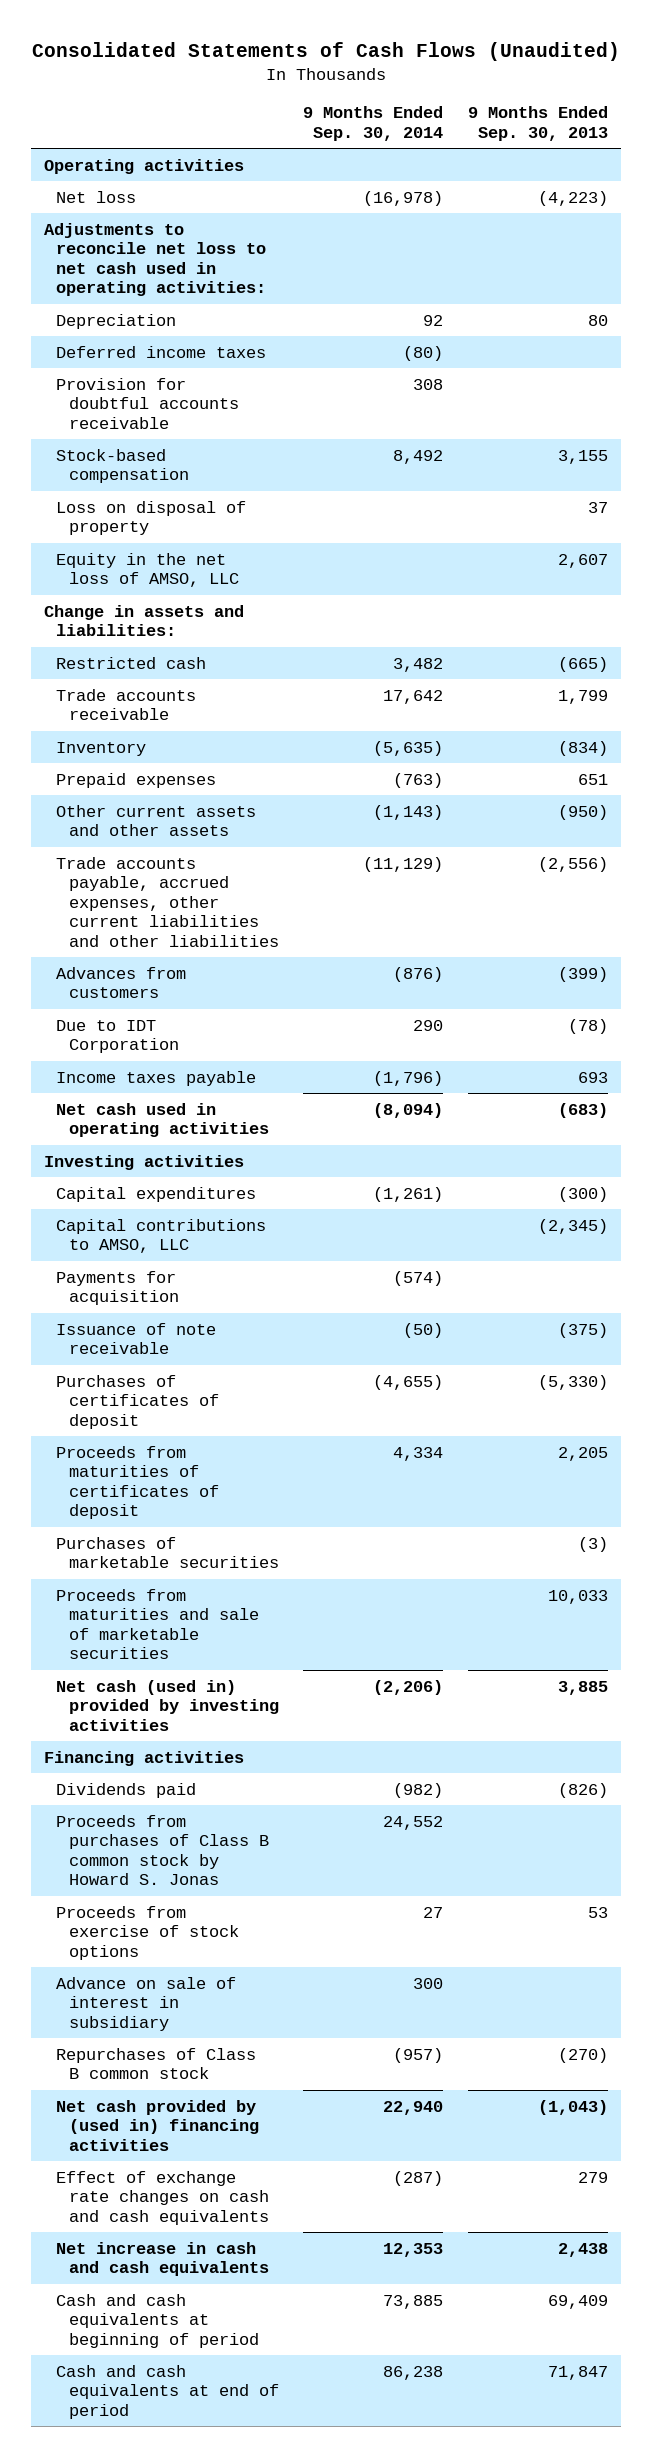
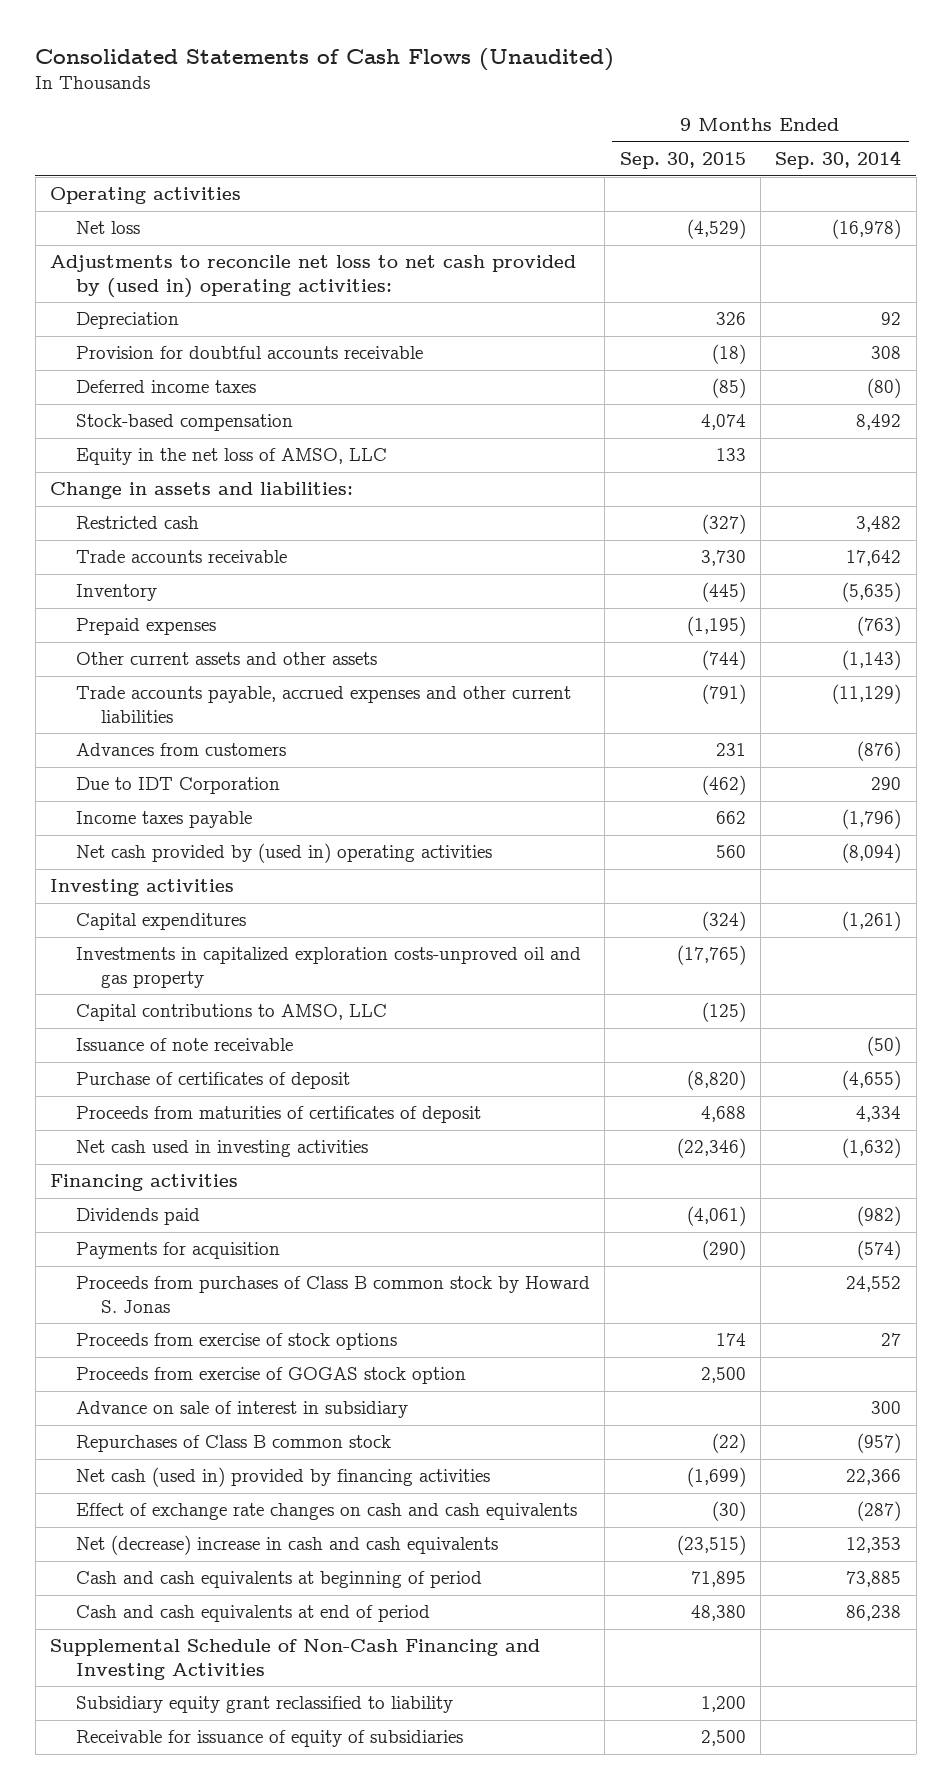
[468,106,609,141] 9 Months Ended Sep. 30, 2013 -> none
none -> [619,152,746,170] Sep. 30, 2015
[43,222,267,297] Adjustments to reconcile net loss to net cash used in operating activities: -> [50,255,577,298] Adjustments to reconcile net loss to net cash provided by (used in) operating activities:
[56,345,267,358] Deferred income taxes -> [75,380,256,394] Deferred income taxes
[56,500,247,536] Loss on disposal of property -> none
[56,856,279,948] Trade accounts payable, accrued expenses, other current liabilities and other liabilities -> [75,686,571,723] Trade accounts payable, accrued expenses and other current liabilities
[56,1102,269,1138] Net cash used in operating activities -> [75,843,492,864] Net cash provided by (used in) operating activities
none -> [75,947,581,988] Investments in capitalized exploration costs-unproved oil and gas property
[56,1374,219,1429] Purchases of certificates of deposit -> [75,1072,350,1090] Purchase of certificates of deposit
[56,1536,279,1569] Purchases of marketable securities -> none
[56,1588,259,1660] Proceeds from maturities and sale of marketable securities -> none
[56,1679,279,1731] Net cash (used in) provided by investing activities -> [75,1140,368,1158] Net cash used in investing activities
[373,1679,444,1695] (2,206) -> [842,1138,902,1159] (1,632)
[56,1270,179,1306] Payments for acquisition -> [75,1242,280,1260] Payments for acquisition
none -> [75,1367,466,1385] Proceeds from exercise of GOGAS stock option
[56,2099,259,2151] Net cash provided by (used in) financing activities -> [75,1467,490,1488] Net cash (used in) provided by financing activities
[383,2100,444,2115] 22,940 -> [846,1469,902,1486] 22,366
[56,2241,269,2277] Net increase in cash and cash equivalents -> [75,1535,498,1556] Net (decrease) increase in cash and cash equivalents
none -> [50,1639,541,1680] Supplemental Schedule of Non-Cash Financing and Investing Activities
none -> [75,1696,453,1714] Subsidiary equity grant reclassified to liability
none -> [75,1730,463,1748] Receivable for issuance of equity of subsidiaries

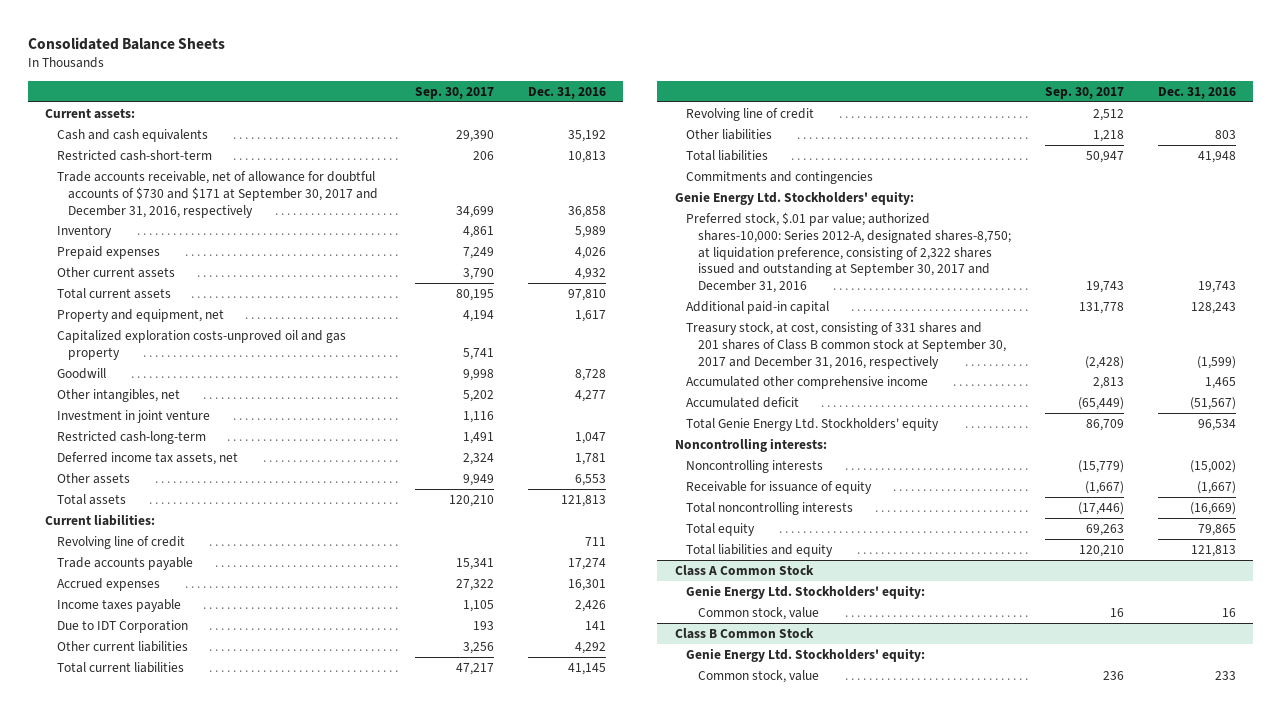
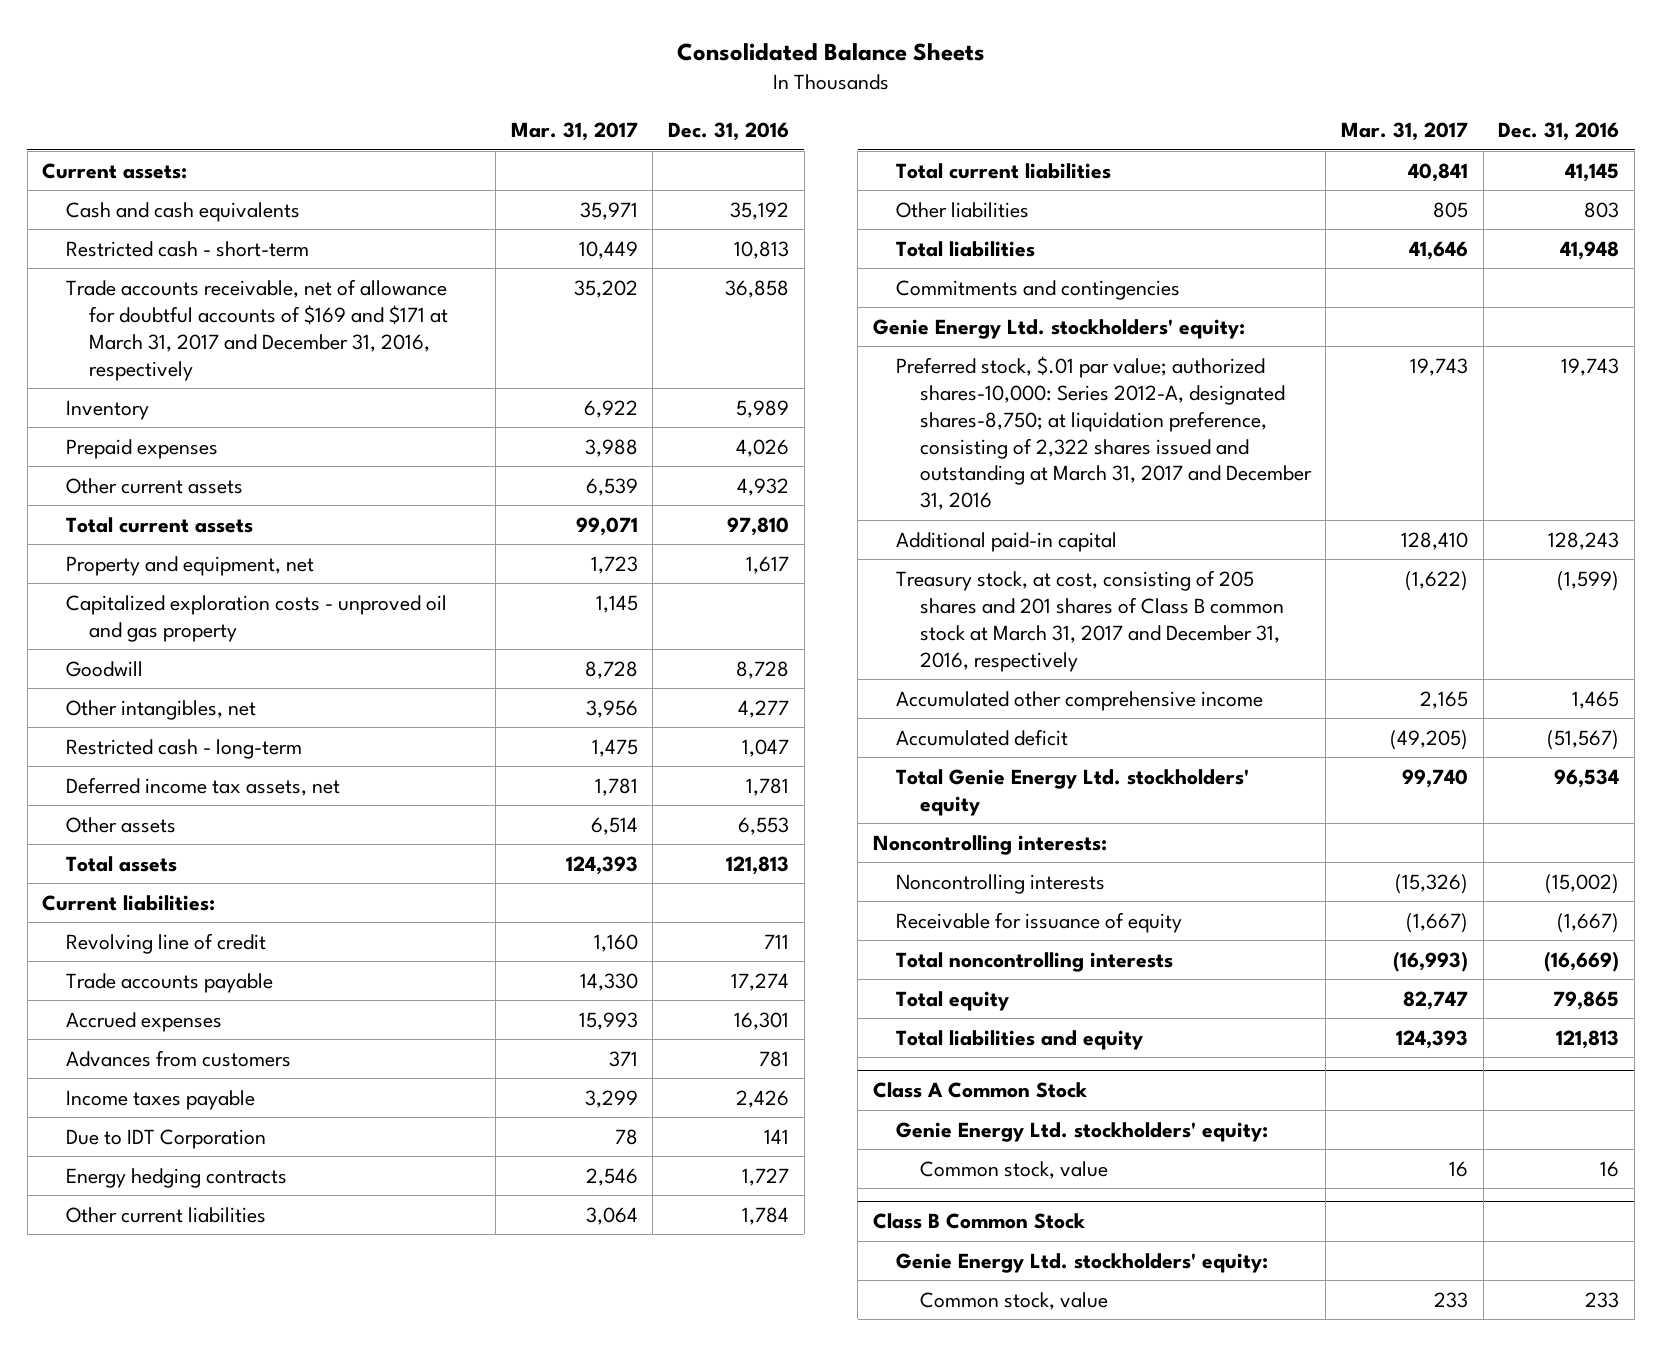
[415,86,495,99] Sep. 30, 2017 -> none
none -> [510,122,638,142] Mar. 31, 2017
[56,149,212,161] Restricted cash-short-term -> [65,240,309,257] Restricted cash - short-term
[56,170,379,218] Trade accounts receivable, net of allowance for doubtful accounts of $730 and $171 at September 30, 2017 and December 31, 2016, respectively -> [65,278,449,381] Trade accounts receivable, net of allowance for doubtful accounts of $169 and $171 at March 31, 2017 and December 31, 2016, respectively
[56,329,346,360] Capitalized exploration costs-unproved oil and gas property -> [65,594,447,642] Capitalized exploration costs - unproved oil and gas property
[56,409,210,423] Investment in joint venture -> none
[56,430,206,444] Restricted cash-long-term -> [65,738,302,759] Restricted cash - long-term
none -> [65,1049,291,1067] Advances from customers
none -> [65,1167,287,1188] Energy hedging contracts
[575,641,607,654] 4,292 -> [741,1206,789,1225] 1,784
[686,107,815,121] Revolving line of credit -> none
[674,190,914,205] Genie Energy Ltd. Stockholders' equity: -> [872,318,1245,339] Genie Energy Ltd. stockholders' equity:
[686,211,1011,294] Preferred stock, $.01 par value; authorized shares-10,000: Series 2012-A, designated shares-8,750; at liquidation preference, consisting of 2,322 shares issued and outstanding at September 30, 2017 and December 31, 2016 -> [896,355,1312,511] Preferred stock, $.01 par value; authorized shares-10,000: Series 2012-A, designated shares-8,750; at liquidation preference, consisting of 2,322 shares issued and outstanding at March 31, 2017 and December 31, 2016
[686,321,1006,369] Treasury stock, at cost, consisting of 331 shares and 201 shares of Class B common stock at September 30, 2017 and December 31, 2016, respectively -> [896,569,1284,672] Treasury stock, at cost, consisting of 205 shares and 201 shares of Class B common stock at March 31, 2017 and December 31, 2016, respectively
[686,417,940,431] Total Genie Energy Ltd. Stockholders' equity -> [896,768,1250,816] Total Genie Energy Ltd. stockholders' equity
[686,584,926,599] Genie Energy Ltd. Stockholders' equity: -> [896,1121,1269,1142] Genie Energy Ltd. stockholders' equity:
[686,647,926,662] Genie Energy Ltd. Stockholders' equity: -> [896,1252,1269,1273] Genie Energy Ltd. stockholders' equity:

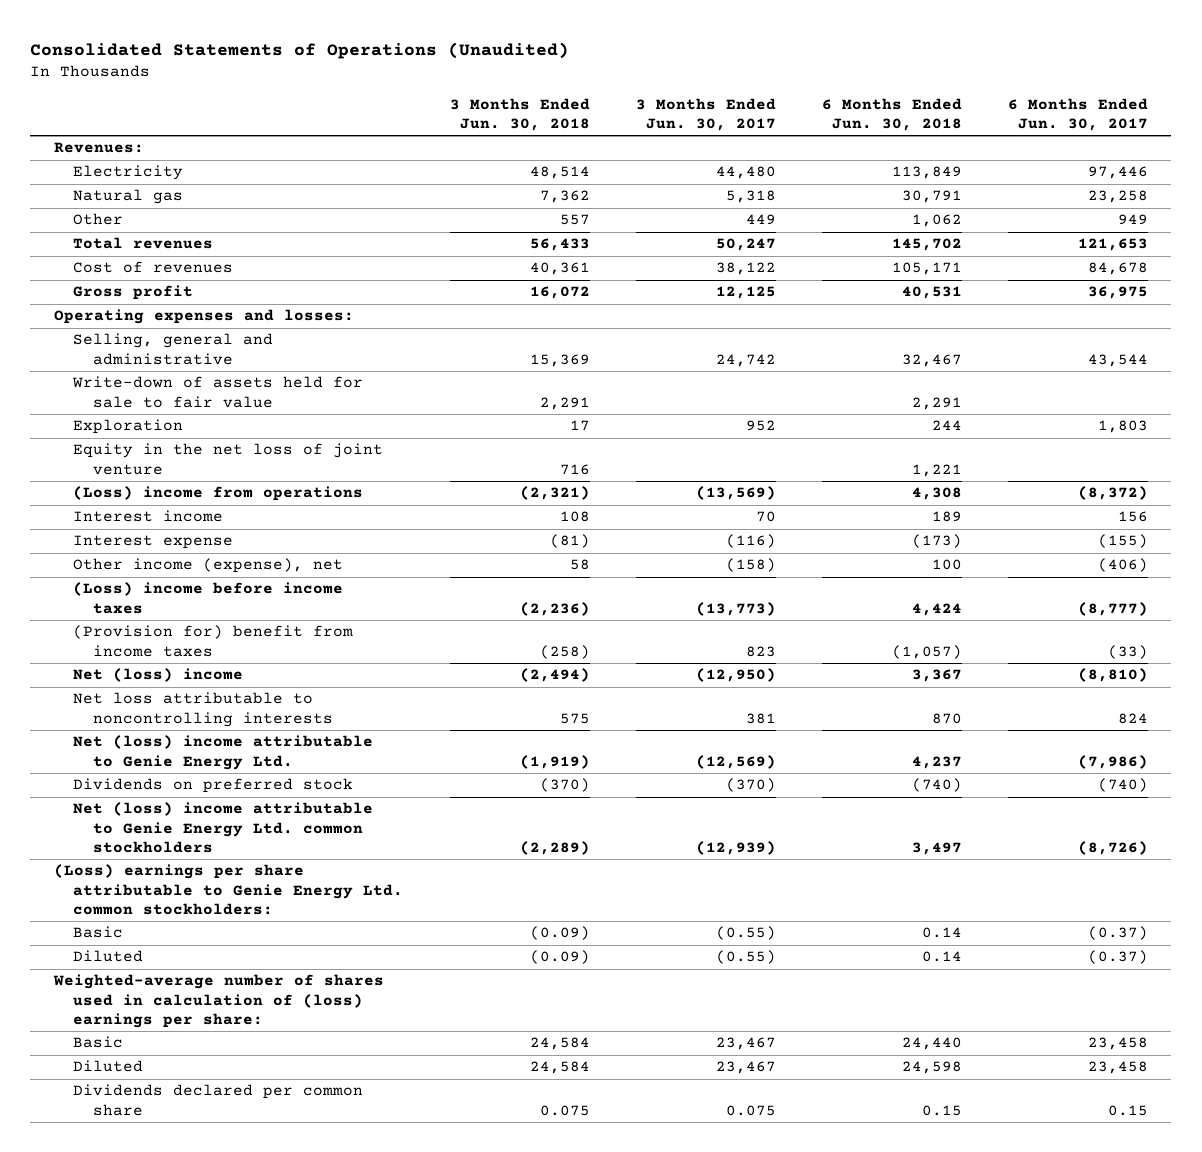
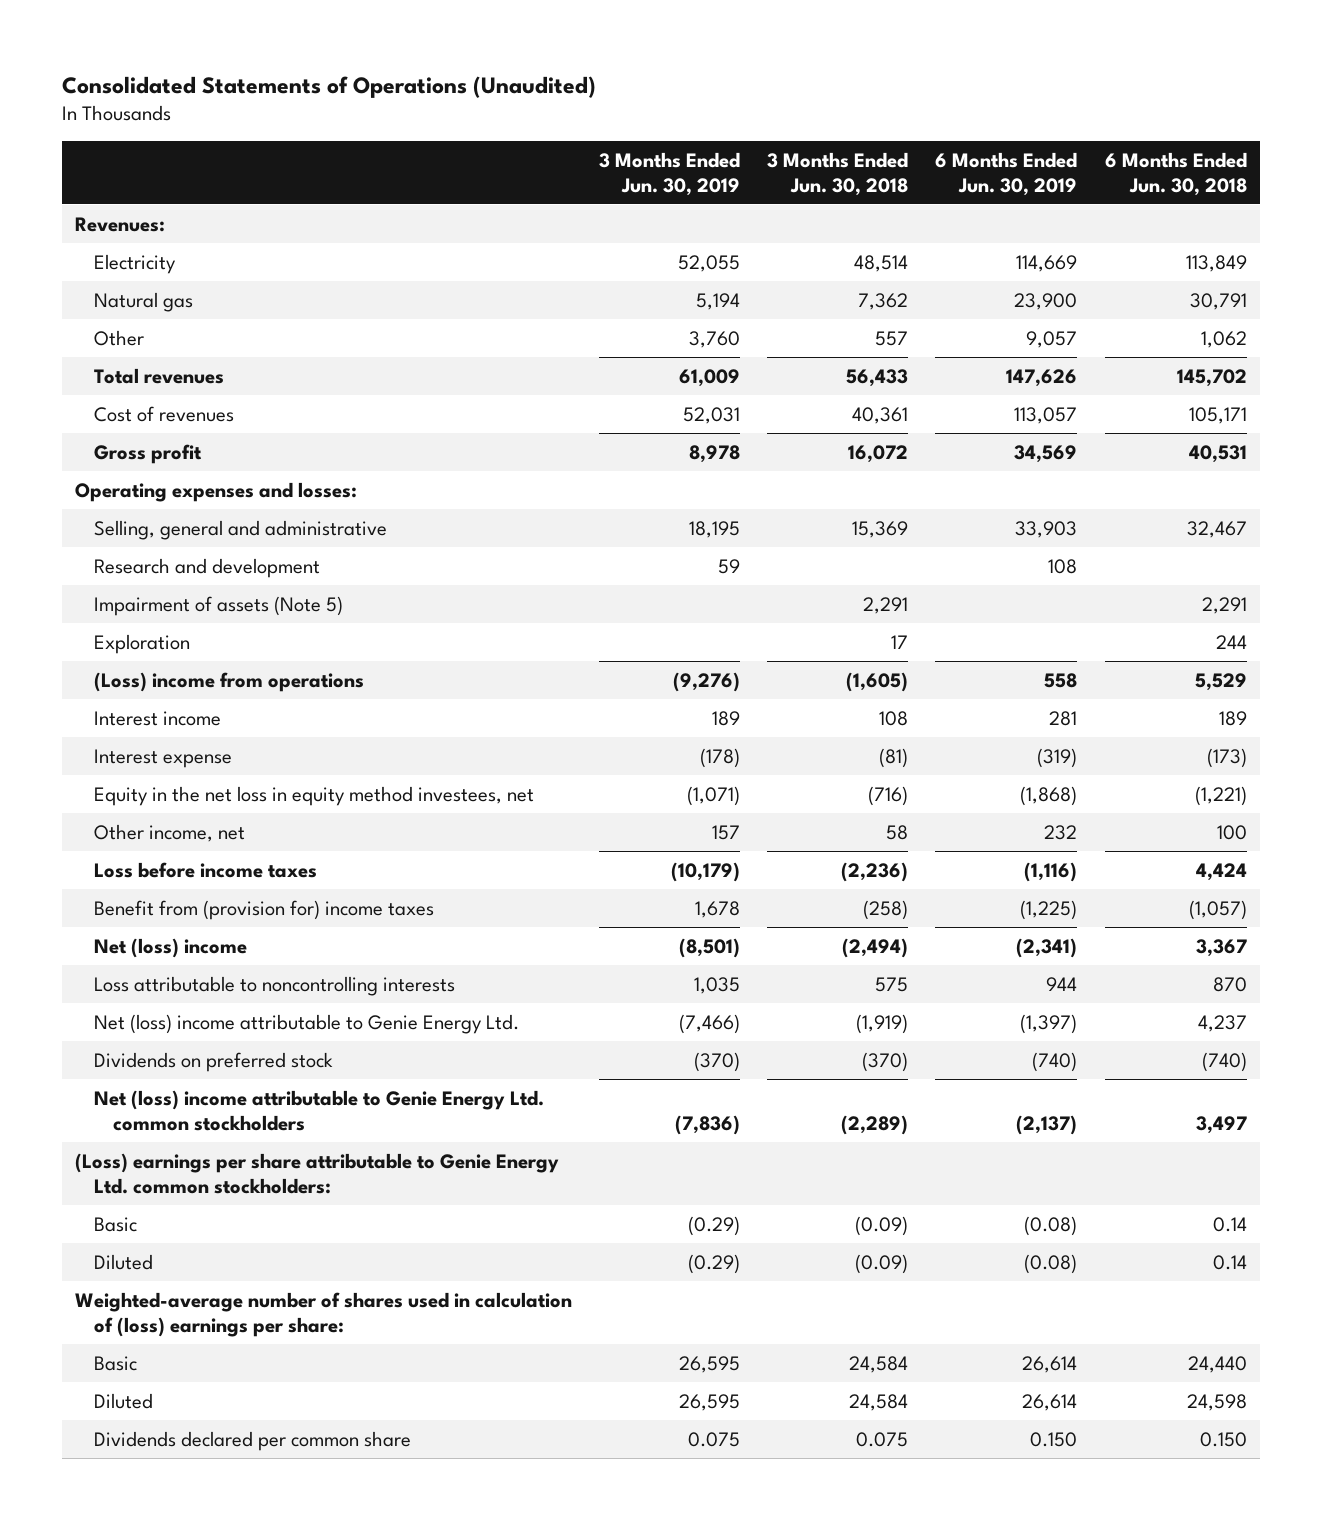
[635,97,776,131] 3 Months Ended Jun. 30, 2017 -> none
[1008,97,1149,131] 6 Months Ended Jun. 30, 2017 -> none
none -> [599,151,741,196] 3 Months Ended Jun. 30, 2019
none -> [935,151,1078,196] 6 Months Ended Jun. 30, 2019
none -> [93,557,320,578] Research and development
[72,376,364,408] Write-down of assets held for sale to fair value -> [93,595,343,616] Impairment of assets (Note 5)
[73,443,384,475] Equity in the net loss of joint venture -> none
[519,486,590,501] (2,321) -> [846,671,909,692] (1,605)
[912,487,963,501] 4,308 -> [1194,672,1247,691] 5,529
none -> [93,785,534,806] Equity in the net loss in equity method investees, net
[73,558,344,574] Other income (expense), net -> [93,823,245,842] Other income, net
[73,582,344,614] (Loss) income before income taxes -> [93,861,317,878] Loss before income taxes
[73,625,354,657] (Provision for) benefit from income taxes -> [93,899,434,920] Benefit from (provision for) income taxes
[73,692,334,727] Net loss attributable to noncontrolling interests -> [93,975,455,996] Loss attributable to noncontrolling interests
[922,1104,963,1116] 0.15 -> [1199,1431,1247,1447] 0.150

